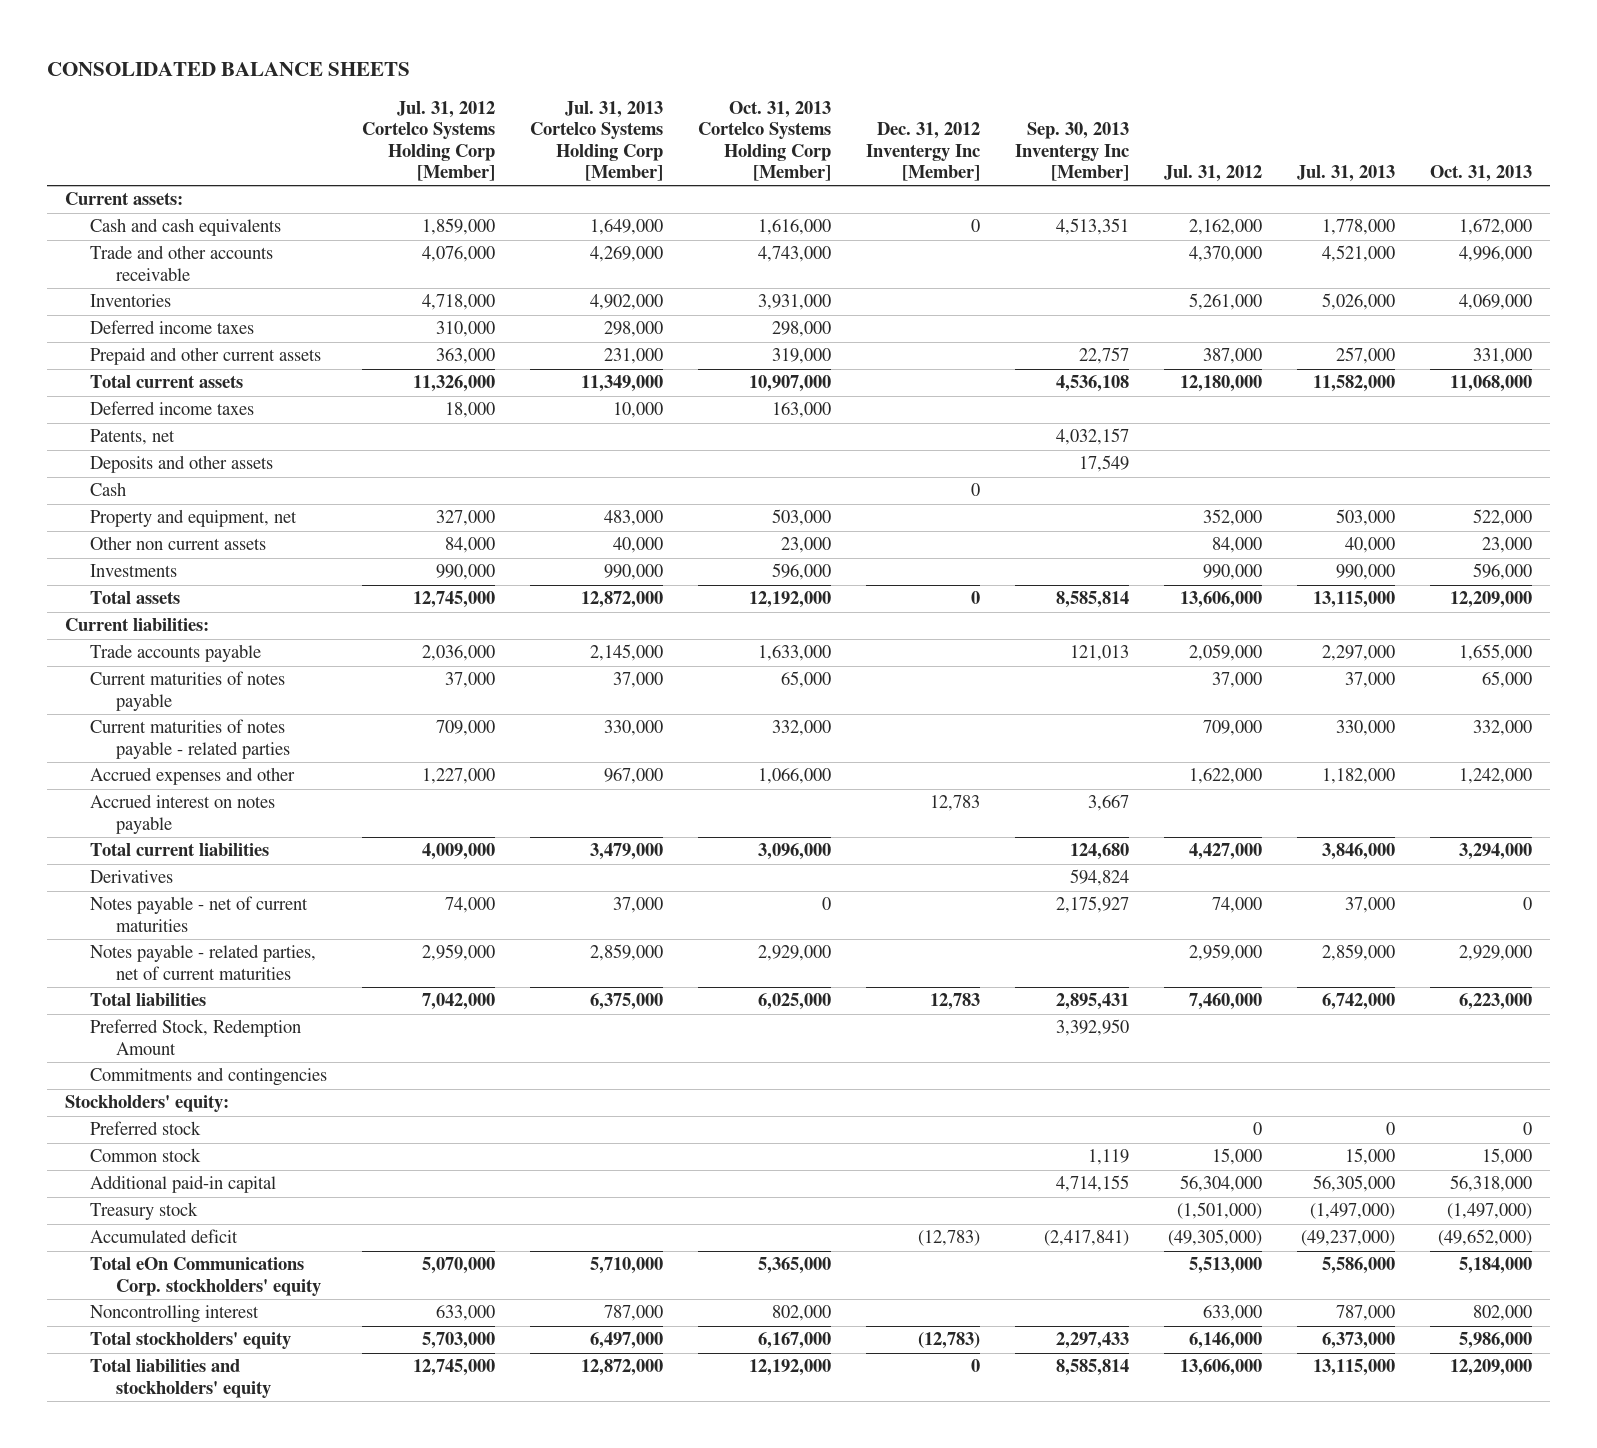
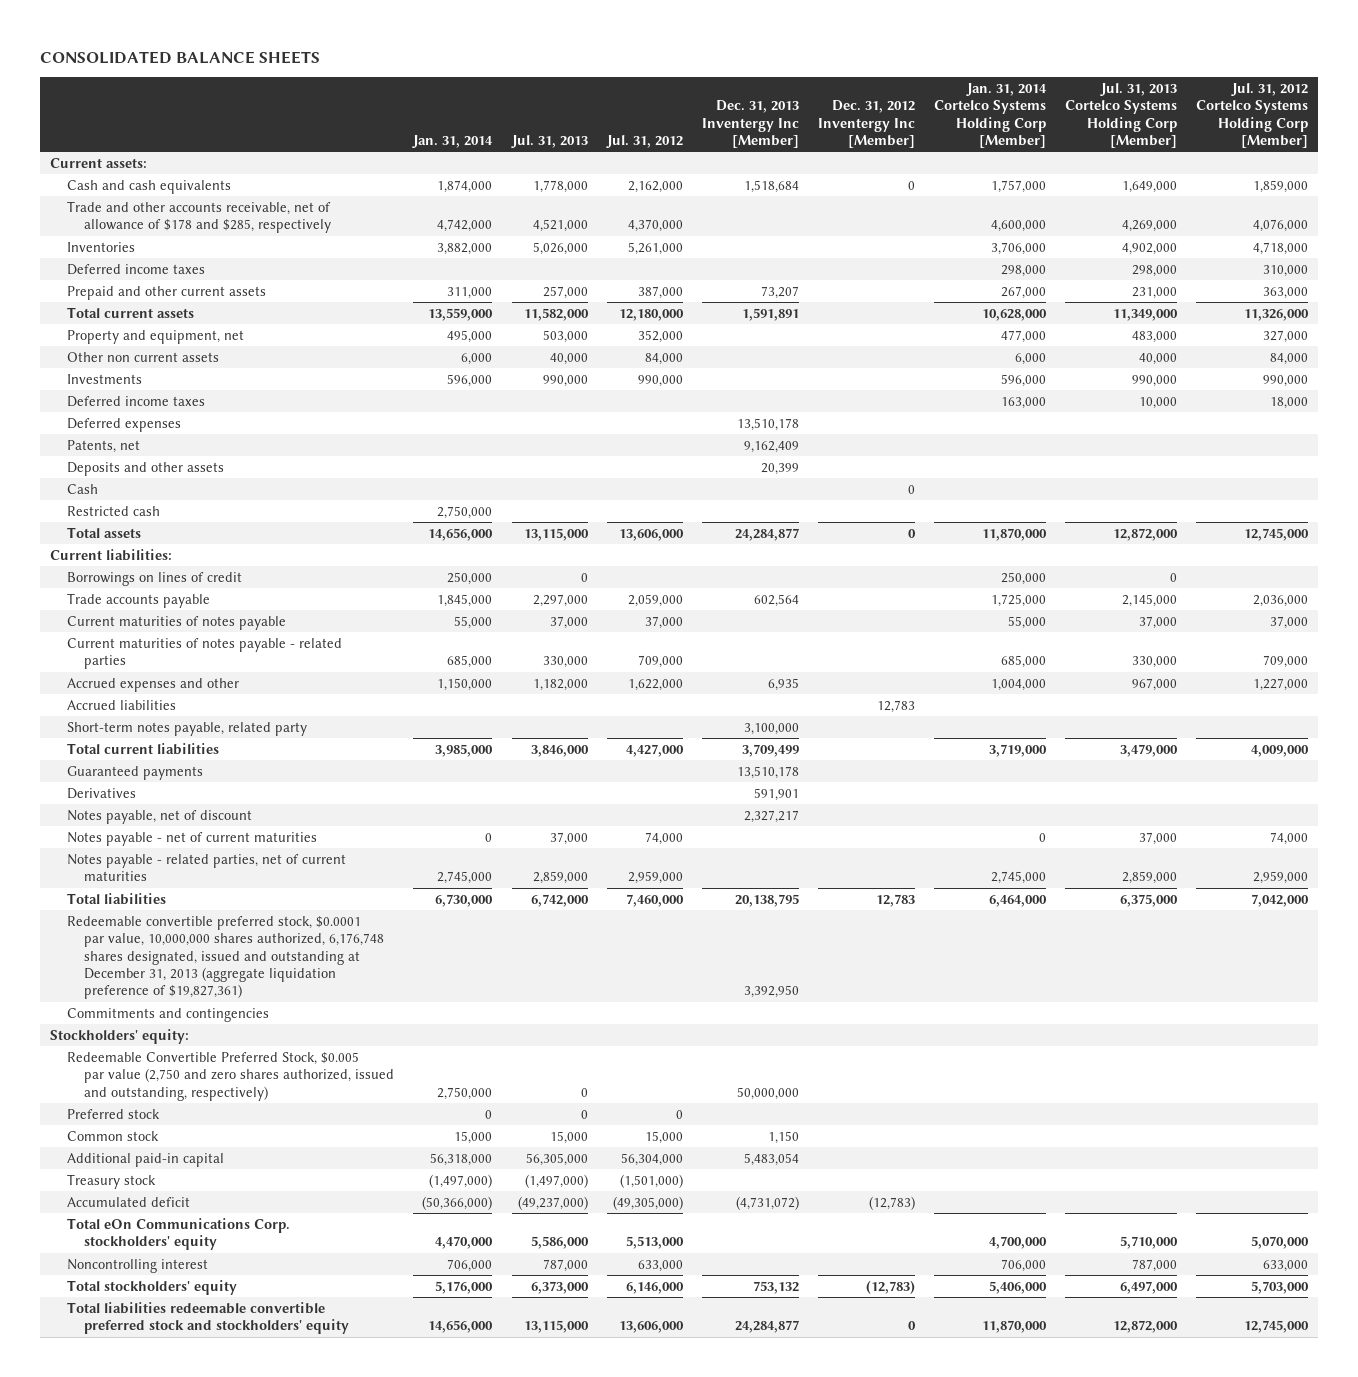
[698,100,832,182] Oct. 31, 2013 Cortelco Systems Holding Corp [Member] -> none
[1015,122,1130,182] Sep. 30, 2013 Inventergy Inc [Member] -> none
[1430,165,1533,183] Oct. 31, 2013 -> none
none -> [412,134,494,148] Jan. 31, 2014
none -> [701,100,799,148] Dec. 31, 2013 Inventergy Inc [Member]
none -> [934,82,1048,148] Jan. 31, 2014 Cortelco Systems Holding Corp [Member]
[90,245,274,281] Trade and other accounts receivable -> [67,200,332,234] Trade and other accounts receivable, net of allowance of $178 and $285, respectively
[90,509,298,528] Property and equipment, net -> [67,329,245,344] Property and equipment, net
[90,536,267,551] Other non current assets -> [67,351,220,362] Other non current assets
[90,564,178,578] Investments -> [67,373,143,384] Investments
none -> [67,417,182,432] Deferred expenses
none -> [67,505,161,516] Restricted cash
none -> [67,571,243,586] Borrowings on lines of credit
[90,794,276,834] Accrued interest on notes payable -> [67,699,177,710] Accrued liabilities
none -> [67,721,308,736] Short-term notes payable, related party
none -> [67,765,204,780] Guaranteed payments
none -> [67,809,253,824] Notes payable, net of discount
[90,1019,302,1055] Preferred Stock, Redemption Amount -> [67,915,385,1000] Redeemable convertible preferred stock, $0.0001 par value, 10,000,000 shares authorized, 6,176,748 shares designated, issued and outstanding at December 31, 2013 (aggregate liquidation preference of $19,827,361)
none -> [67,1051,395,1101] Redeemable Convertible Preferred Stock, $0.005 par value (2,750 and zero shares authorized, issued and outstanding, respectively)
[90,1359,272,1398] Total liabilities and stockholders' equity -> [67,1301,350,1335] Total liabilities redeemable convertible preferred stock and stockholders' equity

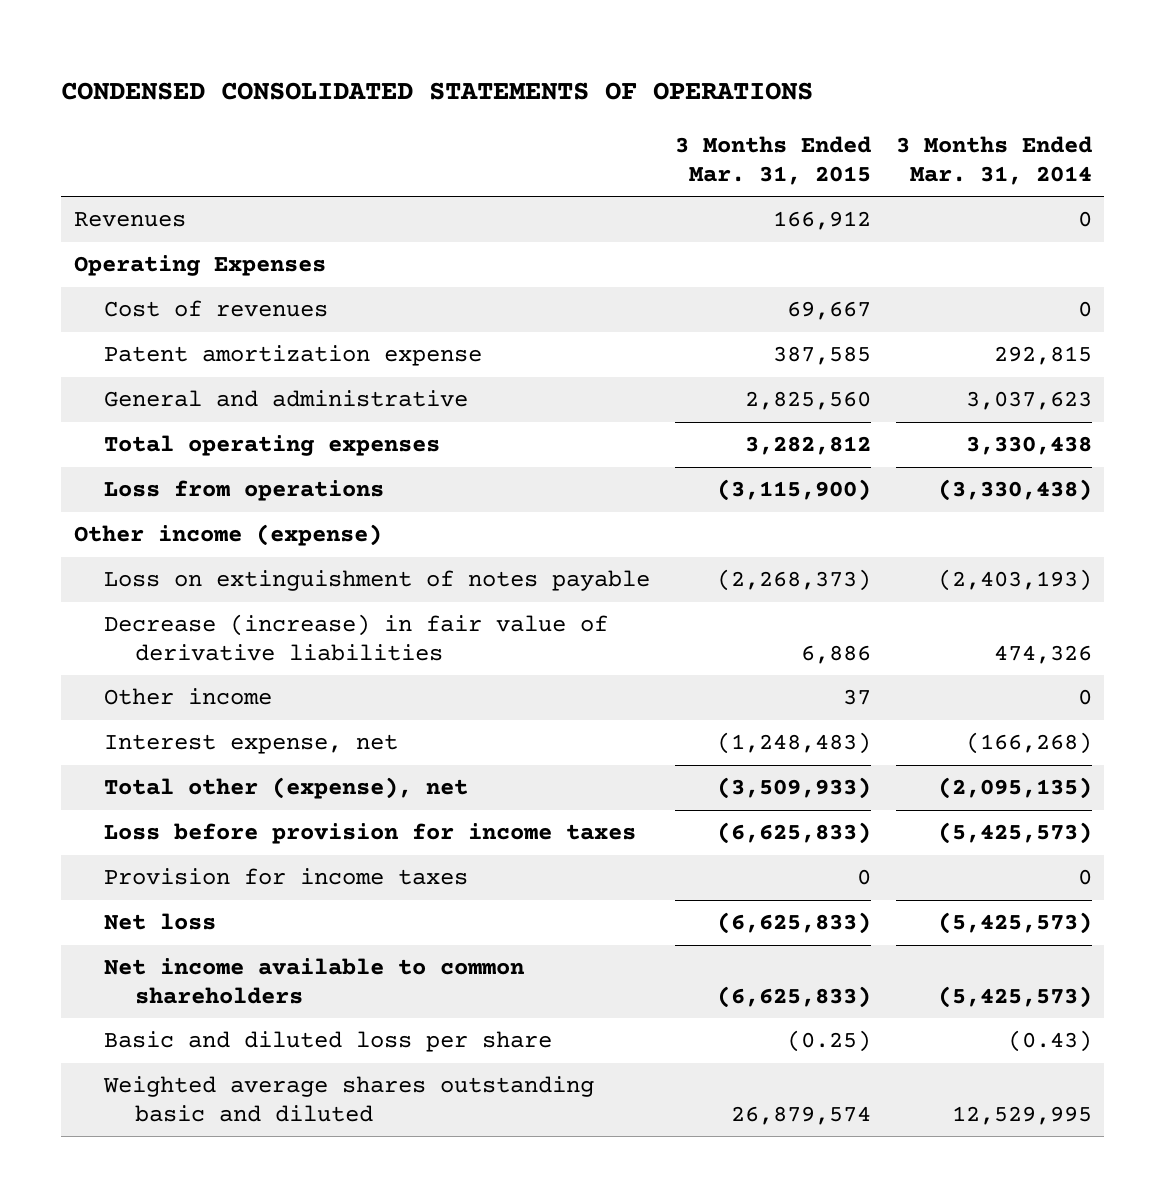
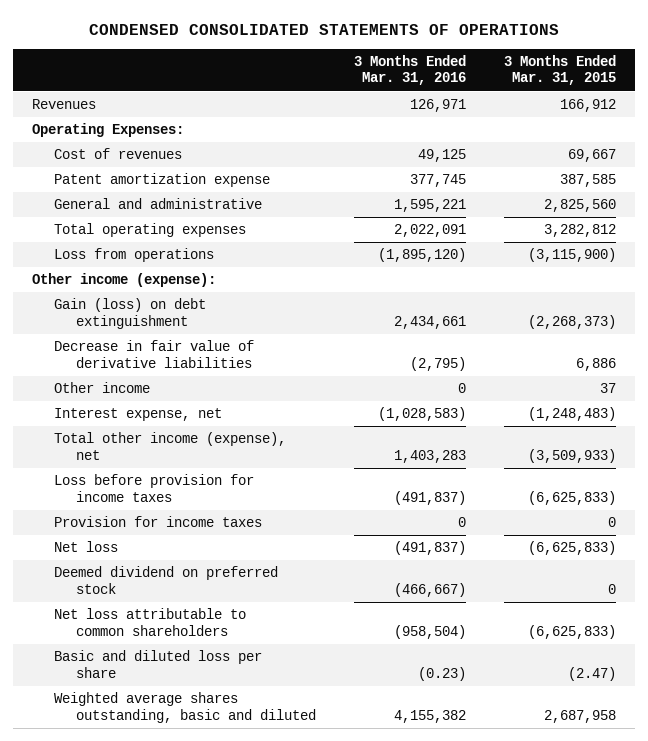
[895,136,1092,185] 3 Months Ended Mar. 31, 2014 -> none
none -> [354,55,467,86] 3 Months Ended Mar. 31, 2016
[73,255,326,277] Operating Expenses -> [31,123,184,138] Operating Expenses:
[73,524,382,547] Other income (expense) -> [31,273,216,288] Other income (expense):
[104,570,651,592] Loss on extinguishment of notes payable -> [53,298,206,329] Gain (loss) on debt extinguishment
[104,614,609,661] Decrease (increase) in fair value of derivative liabilities -> [53,340,254,368] Decrease in fair value of derivative liabilities
[104,777,469,800] Total other (expense), net -> [53,432,286,460] Total other income (expense), net
none -> [53,566,278,594] Deemed dividend on preferred stock
[104,958,526,1004] Net income available to common shareholders -> [53,608,246,636] Net loss attributable to common shareholders
[787,1030,872,1053] (0.25) -> [568,666,617,681] (2.47)
[103,1076,595,1122] Weighted average shares outstanding basic and diluted -> [53,692,317,723] Weighted average shares outstanding, basic and diluted
[731,1105,872,1125] 26,879,574 -> [544,709,617,723] 2,687,958

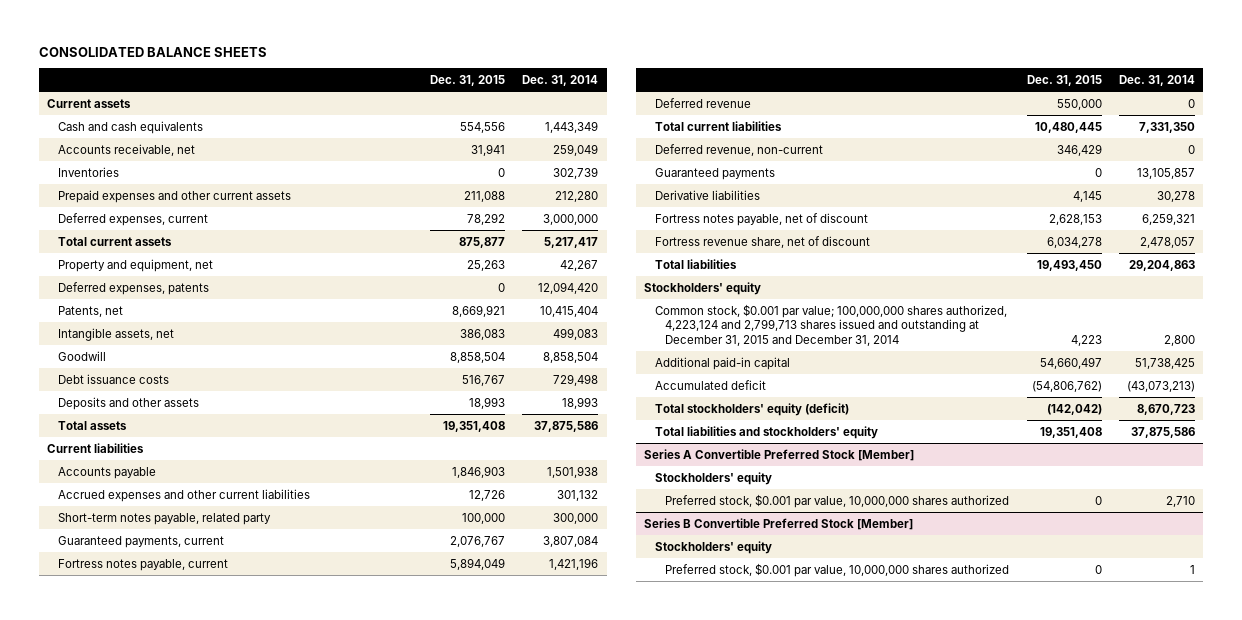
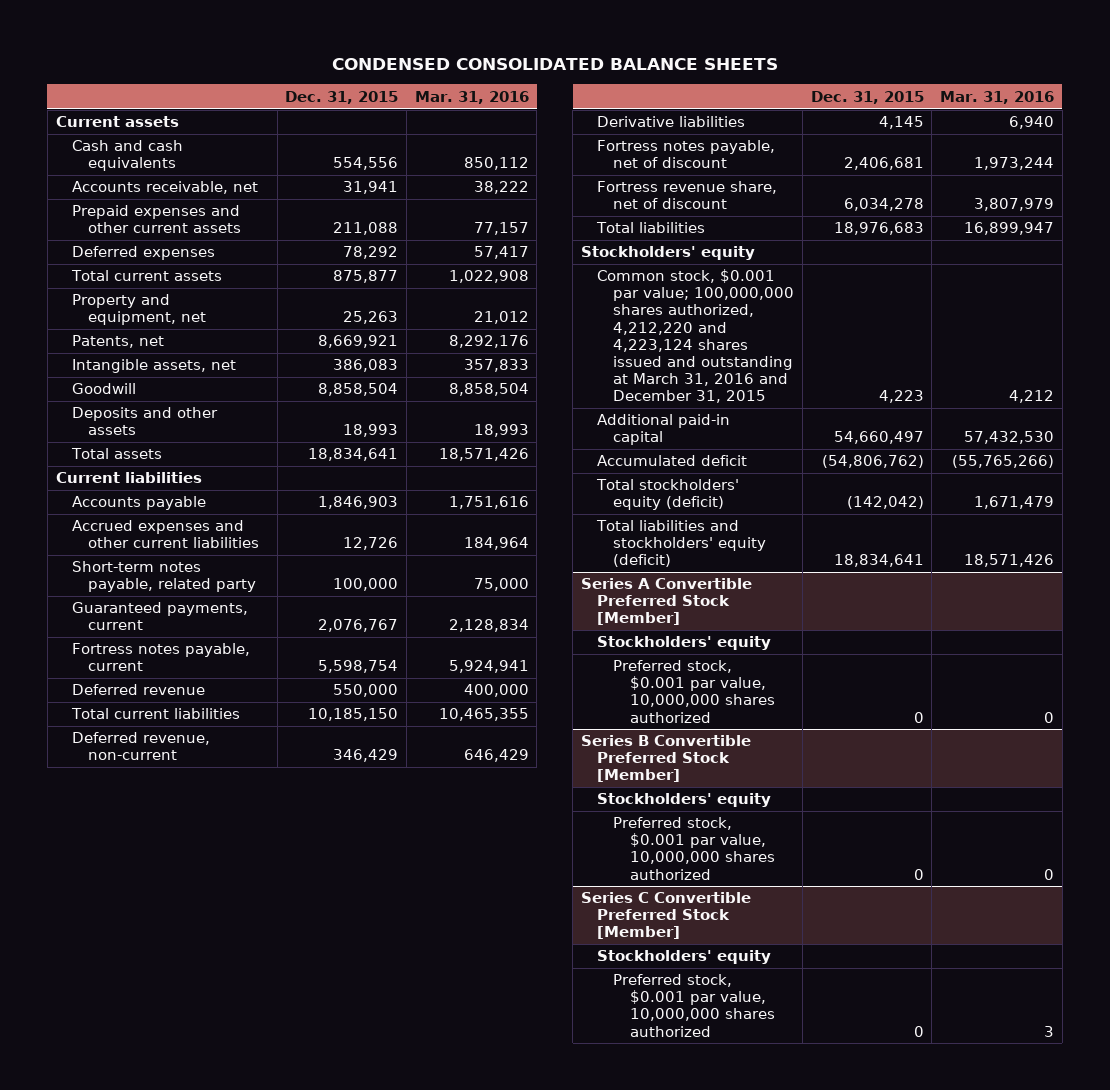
[38,46,267,57] CONSOLIDATED BALANCE SHEETS -> [331,57,778,70] CONDENSED CONSOLIDATED BALANCE SHEETS
[522,75,599,87] Dec. 31, 2014 -> none
none -> [414,90,529,104] Mar. 31, 2016
[58,166,120,177] Inventories -> none
[58,212,209,226] Deferred expenses, current -> [71,246,215,261] Deferred expenses
[58,281,210,295] Deferred expenses, patents -> none
[58,373,170,384] Debt issuance costs -> none
[443,420,506,432] 19,351,408 -> [308,448,399,462] 18,834,641
[450,557,506,570] 5,894,049 -> [318,660,399,674] 5,598,754
[1034,121,1102,133] 10,480,445 -> [308,708,399,722] 10,185,150
[654,167,775,180] Guaranteed payments -> none
[1048,213,1102,225] 2,628,153 -> [843,157,924,171] 2,406,681
[1036,259,1102,271] 19,493,450 -> [833,222,924,236] 18,976,683
[654,303,1007,346] Common stock, $0.001 par value; 100,000,000 shares authorized, 4,223,124 and 2,799,713 shares issued and outstanding at December 31, 2015 and December 31, 2014 -> [597,269,795,403] Common stock, $0.001 par value; 100,000,000 shares authorized, 4,212,220 and 4,223,124 shares issued and outstanding at March 31, 2016 and December 31, 2015
[654,425,878,439] Total liabilities and stockholders' equity -> [596,520,767,568] Total liabilities and stockholders' equity (deficit)
[1039,426,1102,438] 19,351,408 -> [833,554,924,568] 18,834,641
none -> [581,892,752,940] Series C Convertible Preferred Stock [Member]
none -> [597,950,772,965] Stockholders' equity
none -> [613,974,775,1037] Preferred stock, $0.001 par value, 10,000,000 shares authorized

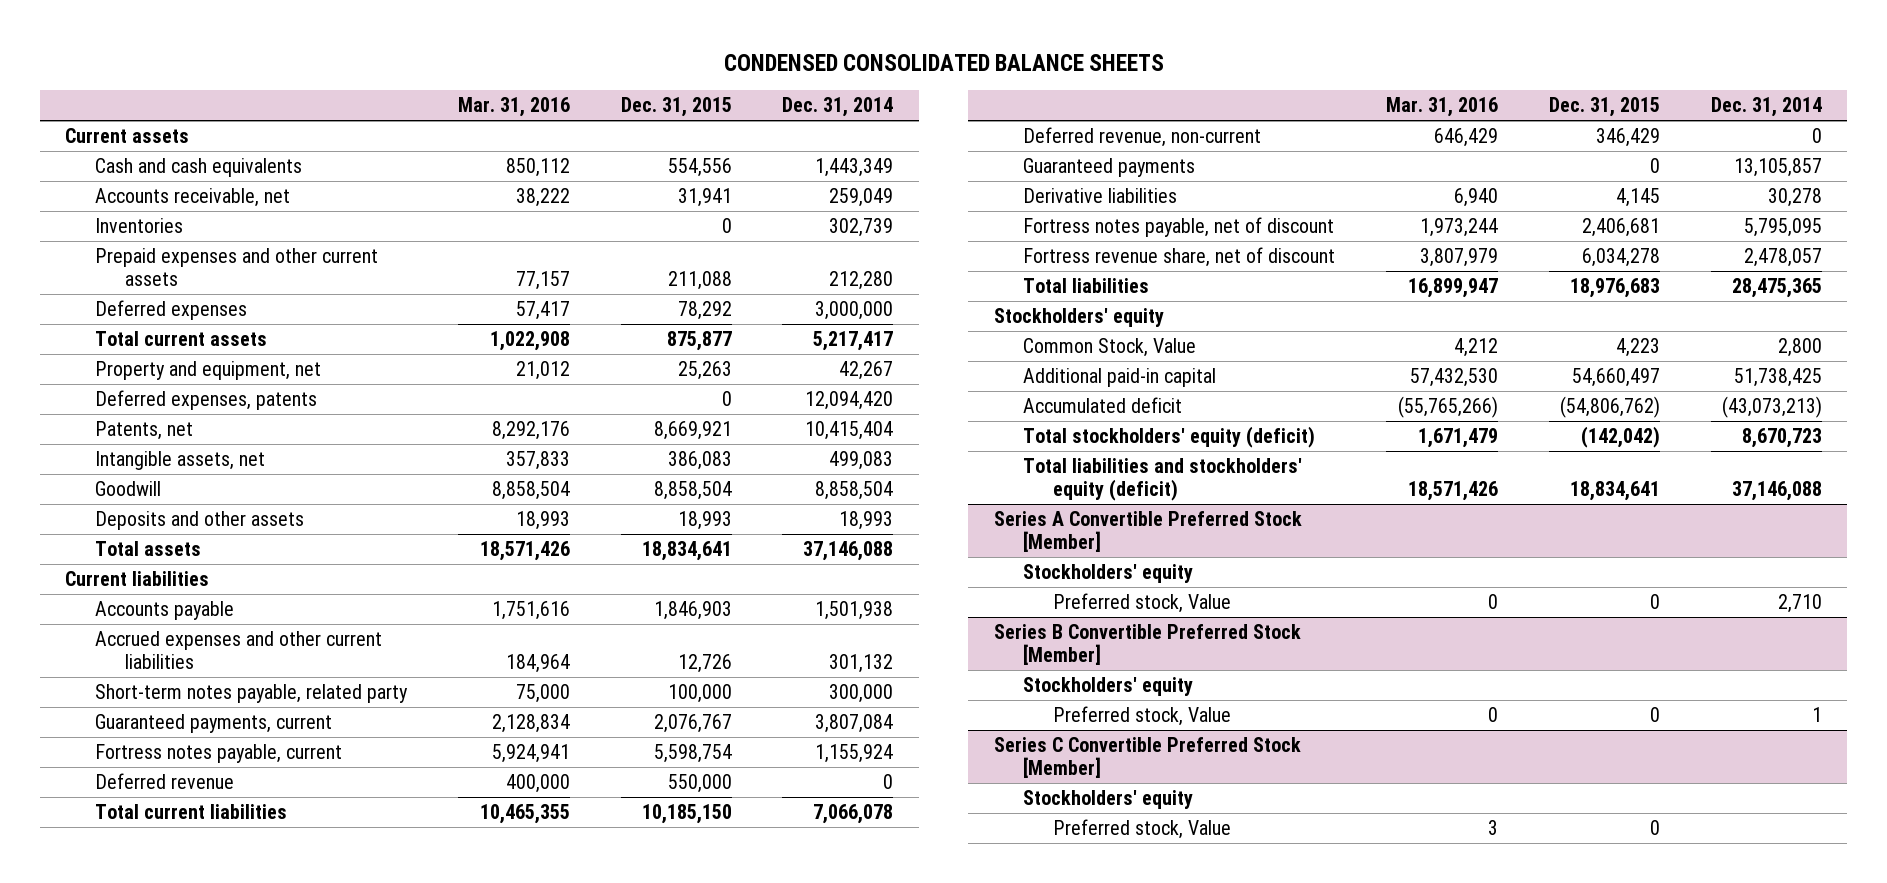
none -> [782,97,894,118] Dec. 31, 2014
none -> [94,218,183,234] Inventories
none -> [94,390,317,411] Deferred expenses, patents
none -> [1023,158,1196,178] Guaranteed payments
[597,269,795,403] Common stock, $0.001 par value; 100,000,000 shares authorized, 4,212,220 and 4,223,124 shares issued and outstanding at March 31, 2016 and December 31, 2015 -> [1023,338,1197,358] Common Stock, Value
[613,660,775,723] Preferred stock, $0.001 par value, 10,000,000 shares authorized -> [1053,593,1232,614] Preferred stock, Value
[613,817,775,880] Preferred stock, $0.001 par value, 10,000,000 shares authorized -> [1053,706,1232,727] Preferred stock, Value
[613,974,775,1037] Preferred stock, $0.001 par value, 10,000,000 shares authorized -> [1053,819,1232,840] Preferred stock, Value

